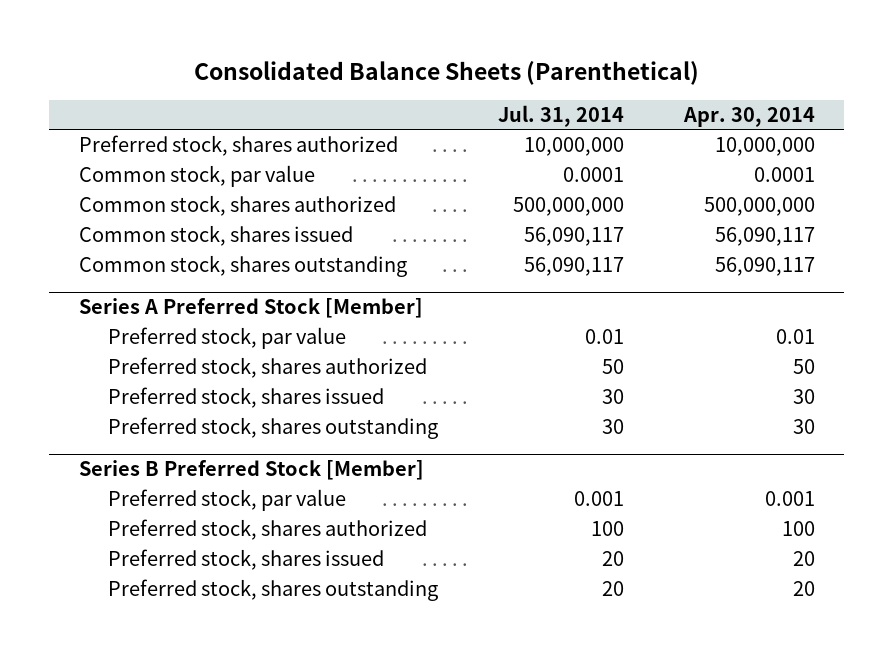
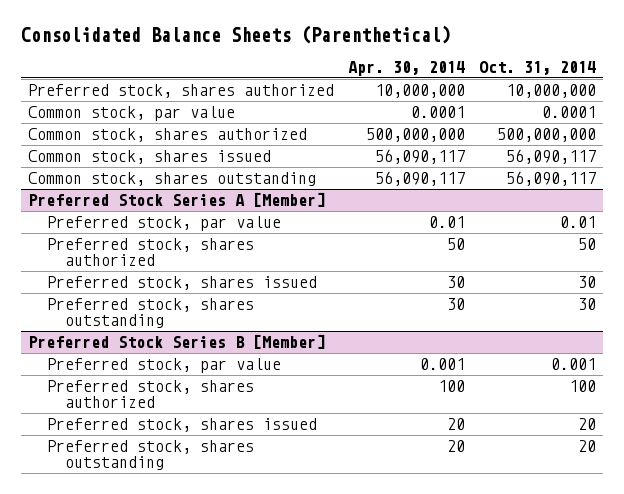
[497,104,624,127] Jul. 31, 2014 -> none
none -> [479,60,597,75] Oct. 31, 2014
[78,298,423,319] Series A Preferred Stock [Member] -> [28,192,326,208] Preferred Stock Series A [Member]
[78,460,424,481] Series B Preferred Stock [Member] -> [28,334,326,350] Preferred Stock Series B [Member]

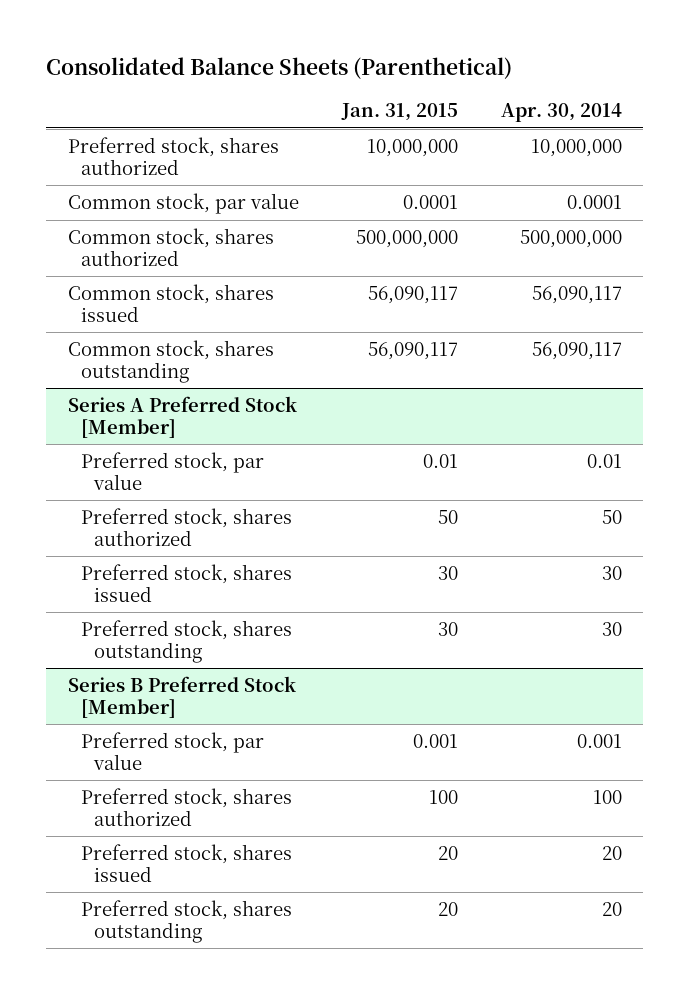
[479,60,597,75] Oct. 31, 2014 -> none
none -> [340,103,458,122] Jan. 31, 2015
[28,192,326,208] Preferred Stock Series A [Member] -> [67,396,297,438] Series A Preferred Stock [Member]
[28,334,326,350] Preferred Stock Series B [Member] -> [67,676,296,718] Series B Preferred Stock [Member]

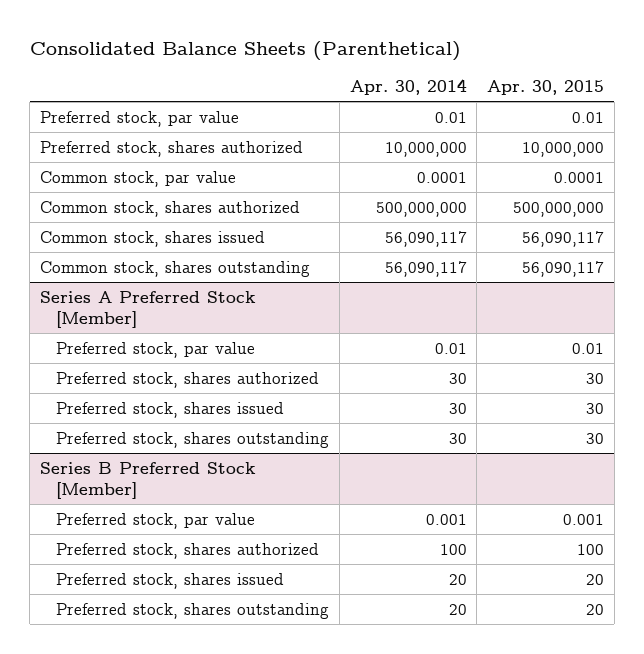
[340,103,458,122] Jan. 31, 2015 -> none
none -> [486,80,604,96] Apr. 30, 2015
none -> [39,110,239,127] Preferred stock, par value
[601,510,622,525] 50 -> [448,372,467,384] 30

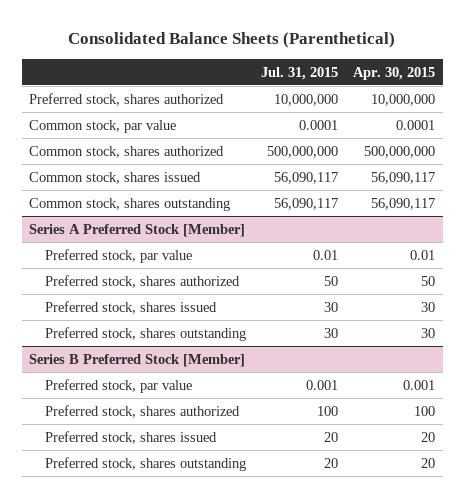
[349,79,467,96] Apr. 30, 2014 -> none
none -> [261,66,339,80] Jul. 31, 2015
[39,110,239,127] Preferred stock, par value -> none
[585,372,604,384] 30 -> [421,275,436,286] 50

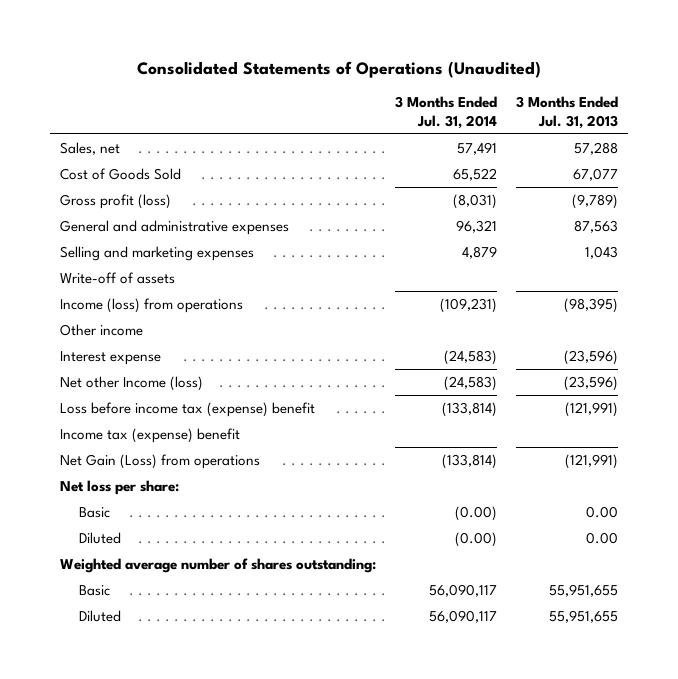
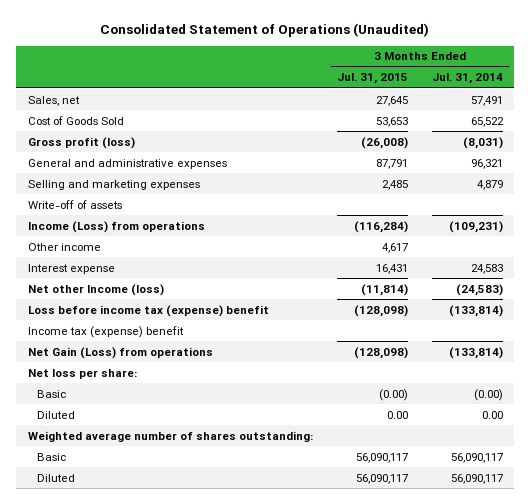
[137,60,542,78] Consolidated Statements of Operations (Unaudited) -> [100,22,430,37] Consolidated Statement of Operations (Unaudited)
[516,96,619,129] 3 Months Ended Jul. 31, 2013 -> none
none -> [336,73,408,85] Jul. 31, 2015
[59,298,243,314] Income (loss) from operations -> [27,220,205,233] Income (Loss) from operations
[444,350,498,366] (24,583) -> [470,263,503,274] 24,583
[455,532,498,548] (0.00) -> [481,410,503,419] 0.00

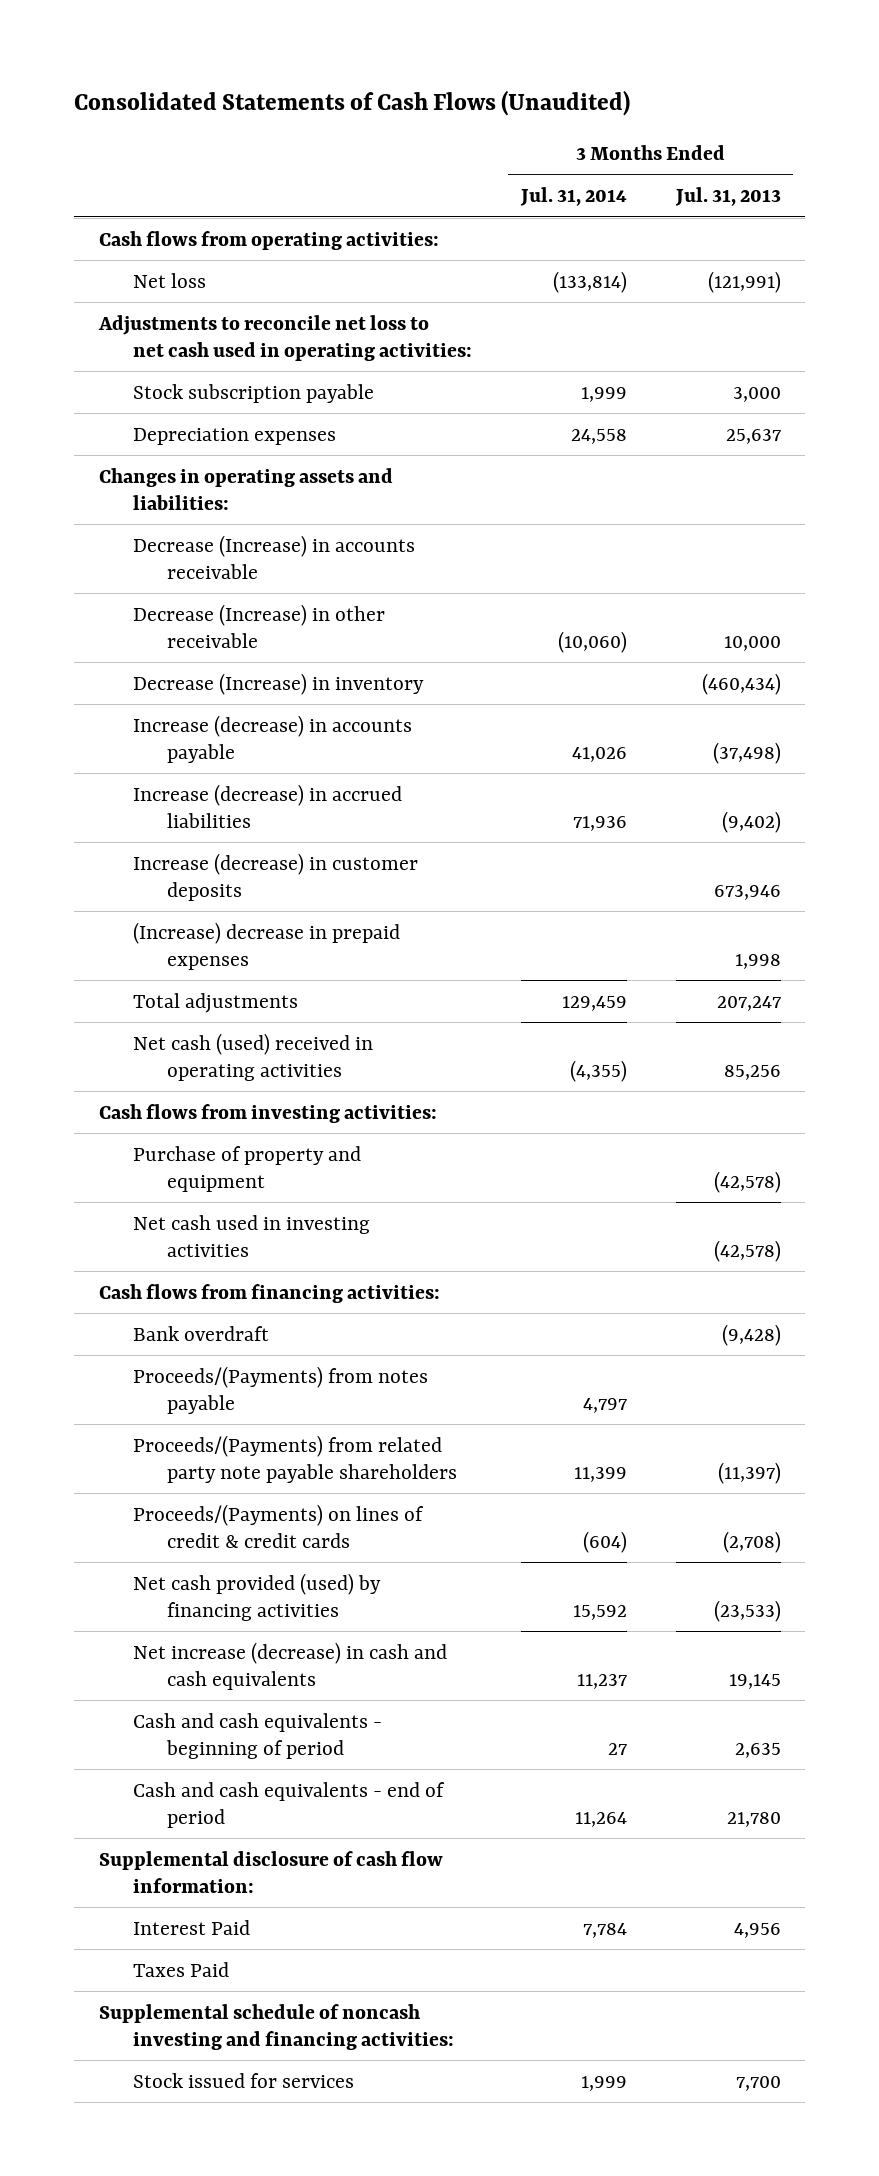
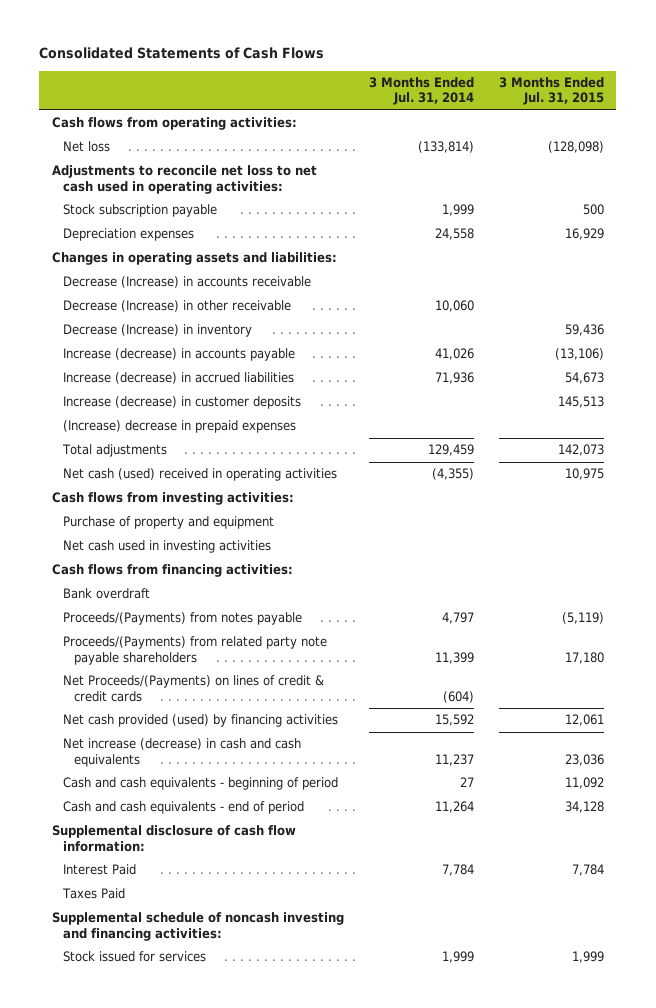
[74,89,631,116] Consolidated Statements of Cash Flows (Unaudited) -> [39,47,325,60] Consolidated Statements of Cash Flows
[674,187,781,207] Jul. 31, 2013 -> none
none -> [498,76,604,106] 3 Months Ended Jul. 31, 2015
[557,630,627,653] (10,060) -> [434,300,474,313] 10,060
[132,1503,424,1548] Proceeds/(Payments) on lines of credit & credit cards -> [63,675,325,702] Net Proceeds/(Payments) on lines of credit & credit cards

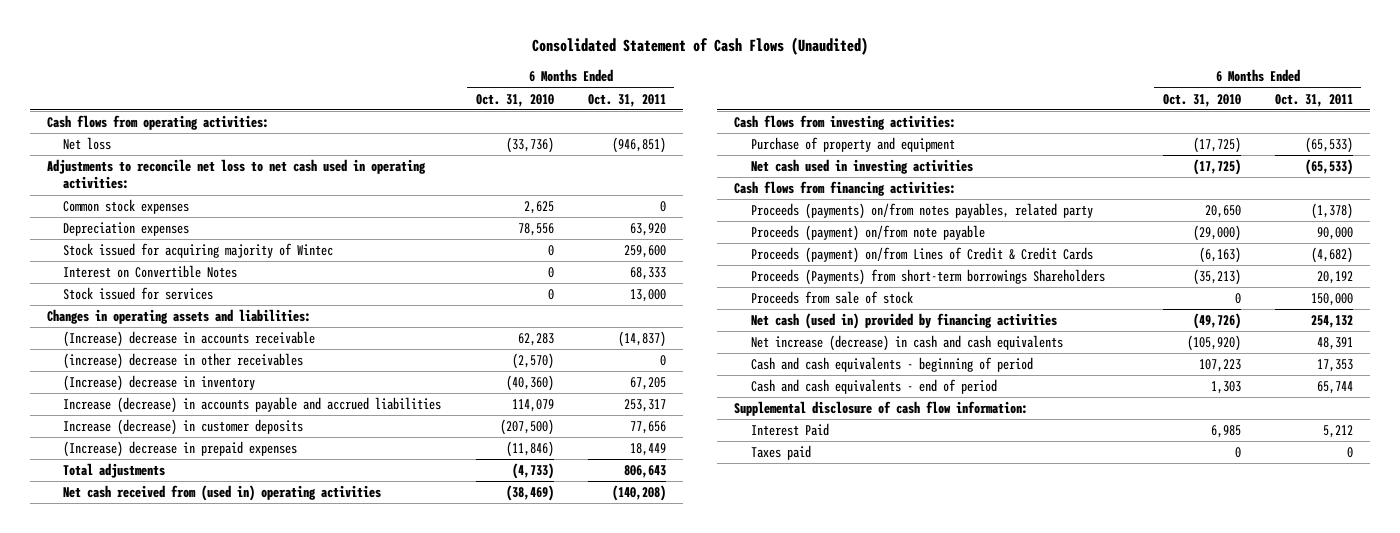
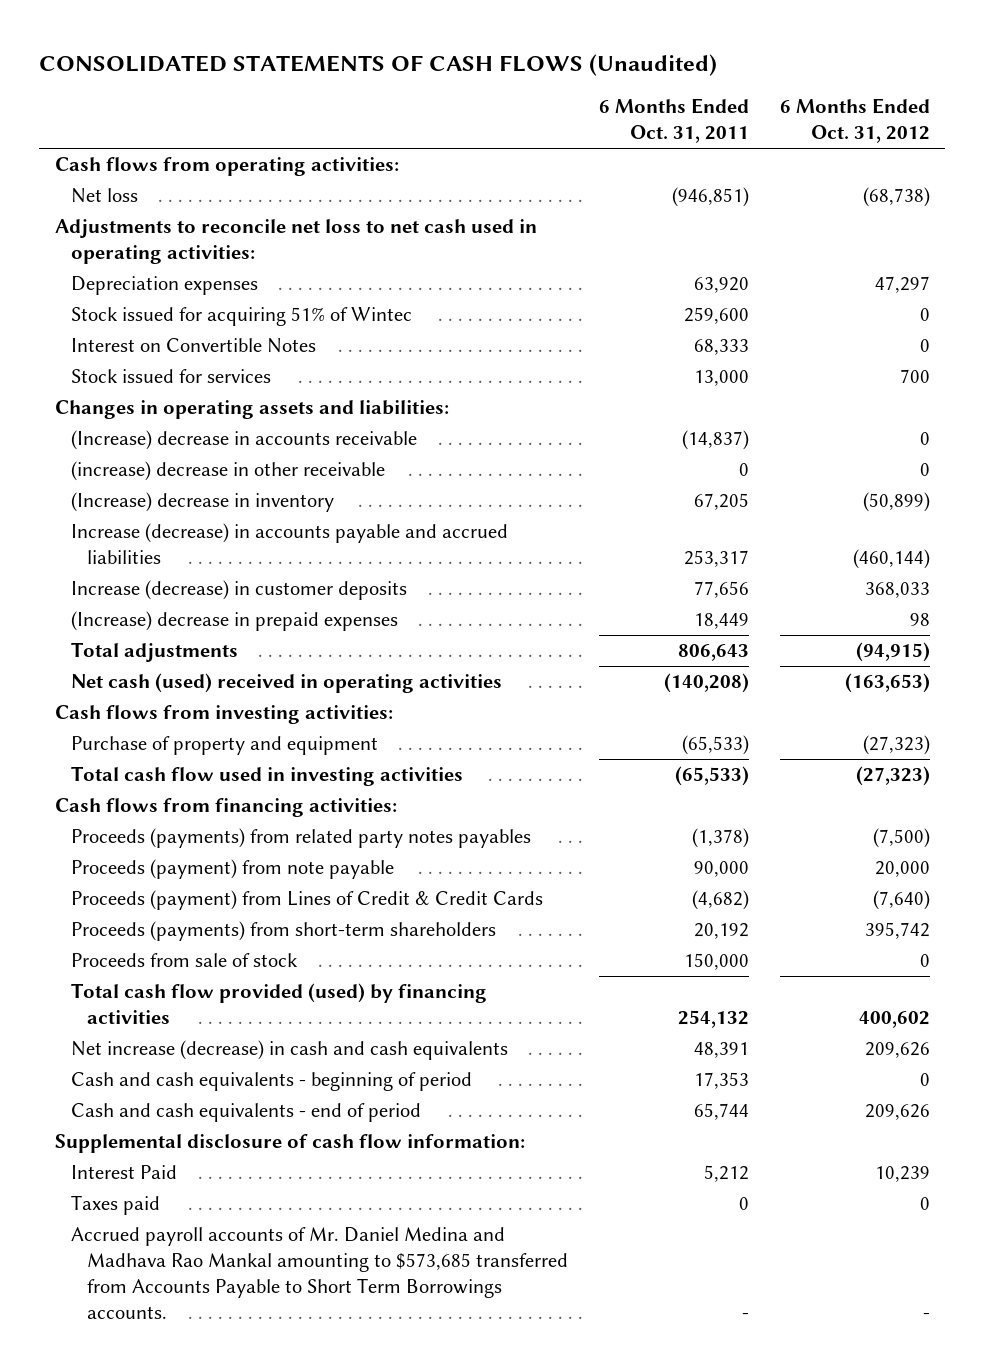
[531,37,868,56] Consolidated Statement of Cash Flows (Unaudited) -> [39,53,718,76] CONSOLIDATED STATEMENTS OF CASH FLOWS (Unaudited)
[475,93,554,107] Oct. 31, 2010 -> none
none -> [779,98,930,144] 6 Months Ended Oct. 31, 2012
[63,199,190,215] Common stock expenses -> none
[63,243,334,259] Stock issued for acquiring majority of Wintec -> [70,307,412,327] Stock issued for acquiring 51% of Wintec
[63,353,304,370] (increase) decrease in other receivables -> [70,461,385,482] (increase) decrease in other receivable
[63,485,382,502] Net cash received from (used in) operating activities -> [70,673,502,694] Net cash (used) received in operating activities
[750,159,973,175] Net cash used in investing activities -> [70,766,463,787] Total cash flow used in investing activities
[750,203,1093,220] Proceeds (payments) on/from notes payables, related party -> [70,828,531,849] Proceeds (payments) from related party notes payables
[750,225,985,242] Proceeds (payment) on/from note payable -> [70,859,394,880] Proceeds (payment) from note payable
[750,247,1093,264] Proceeds (payment) on/from Lines of Credit & Credit Cards -> [70,890,543,911] Proceeds (payment) from Lines of Credit & Credit Cards
[750,269,1105,286] Proceeds (Payments) from short-term borrowings Shareholders -> [70,921,496,942] Proceeds (payments) from short-term shareholders
[750,313,1057,330] Net cash (used in) provided by financing activities -> [70,983,487,1025] Total cash flow provided (used) by financing activities
none -> [70,1227,569,1320] Accrued payroll accounts of Mr. Daniel Medina and Madhava Rao Mankal amounting to $573,685 transferred from Accounts Payable to Short Term Borrowings accounts.

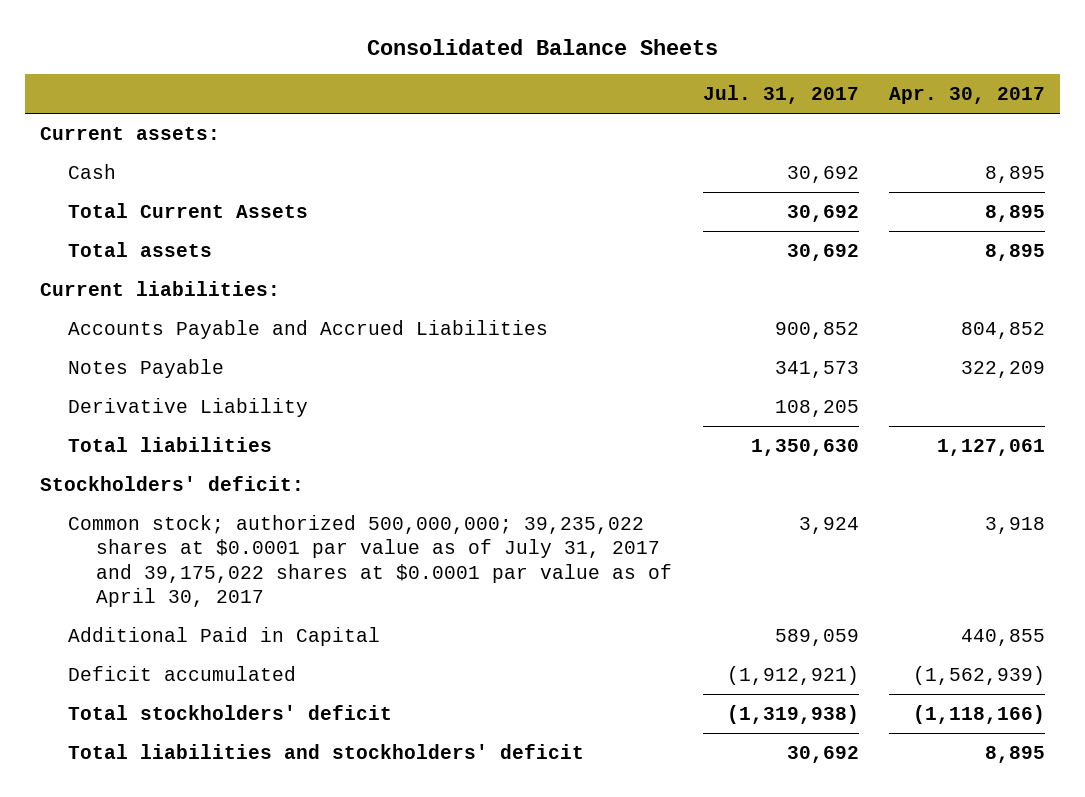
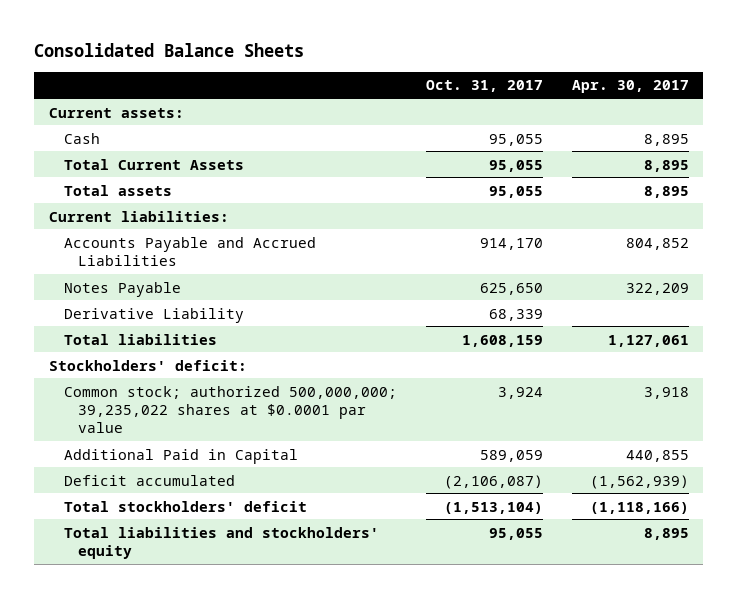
[702,85,859,105] Jul. 31, 2017 -> none
none -> [425,80,543,93] Oct. 31, 2017
[68,514,673,608] Common stock; authorized 500,000,000; 39,235,022 shares at $0.0001 par value as of July 31, 2017 and 39,175,022 shares at $0.0001 par value as of April 30, 2017 -> [63,385,397,434] Common stock; authorized 500,000,000; 39,235,022 shares at $0.0001 par value
[68,743,585,759] Total liabilities and stockholders' deficit -> [63,526,379,559] Total liabilities and stockholders' equity

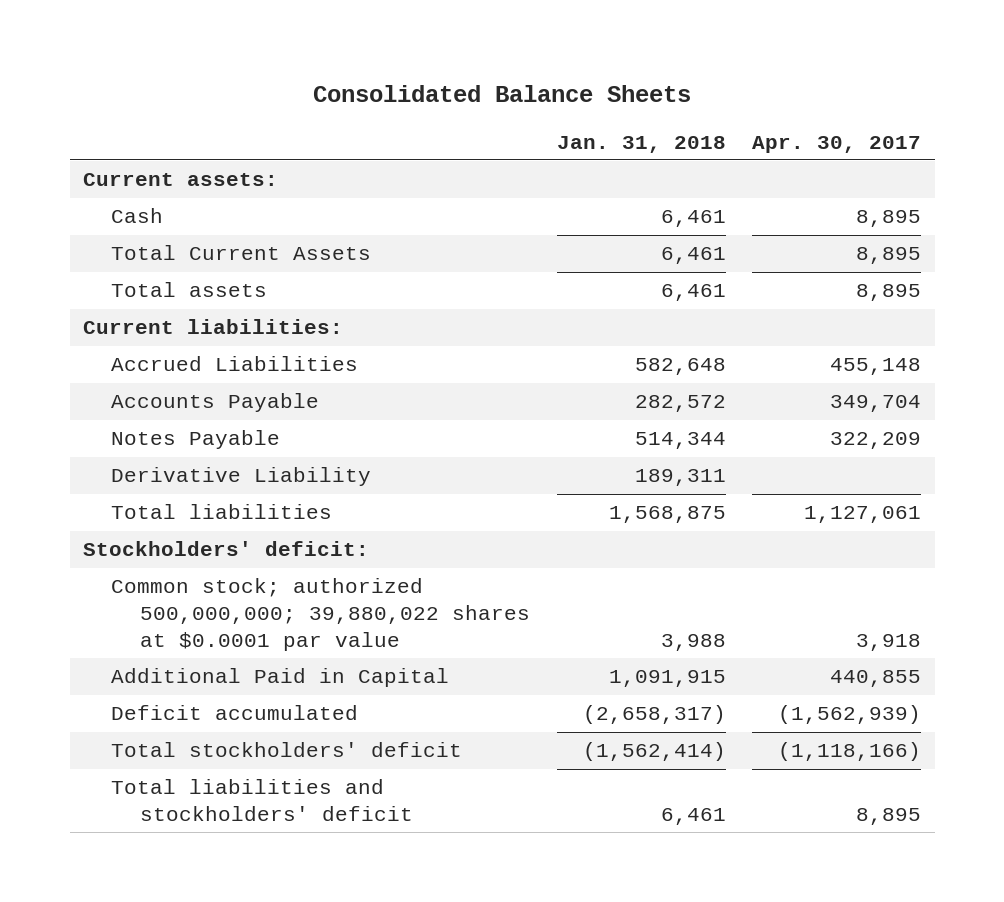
[425,80,543,93] Oct. 31, 2017 -> none
none -> [556,135,726,153] Jan. 31, 2018
[63,236,316,266] Accounts Payable and Accrued Liabilities -> none
none -> [111,356,359,372] Accrued Liabilities
none -> [111,393,320,413] Accounts Payable
[63,385,397,434] Common stock; authorized 500,000,000; 39,235,022 shares at $0.0001 par value -> [111,578,530,651] Common stock; authorized 500,000,000; 39,880,022 shares at $0.0001 par value
[63,526,379,559] Total liabilities and stockholders' equity -> [111,779,413,821] Total liabilities and stockholders' deficit

